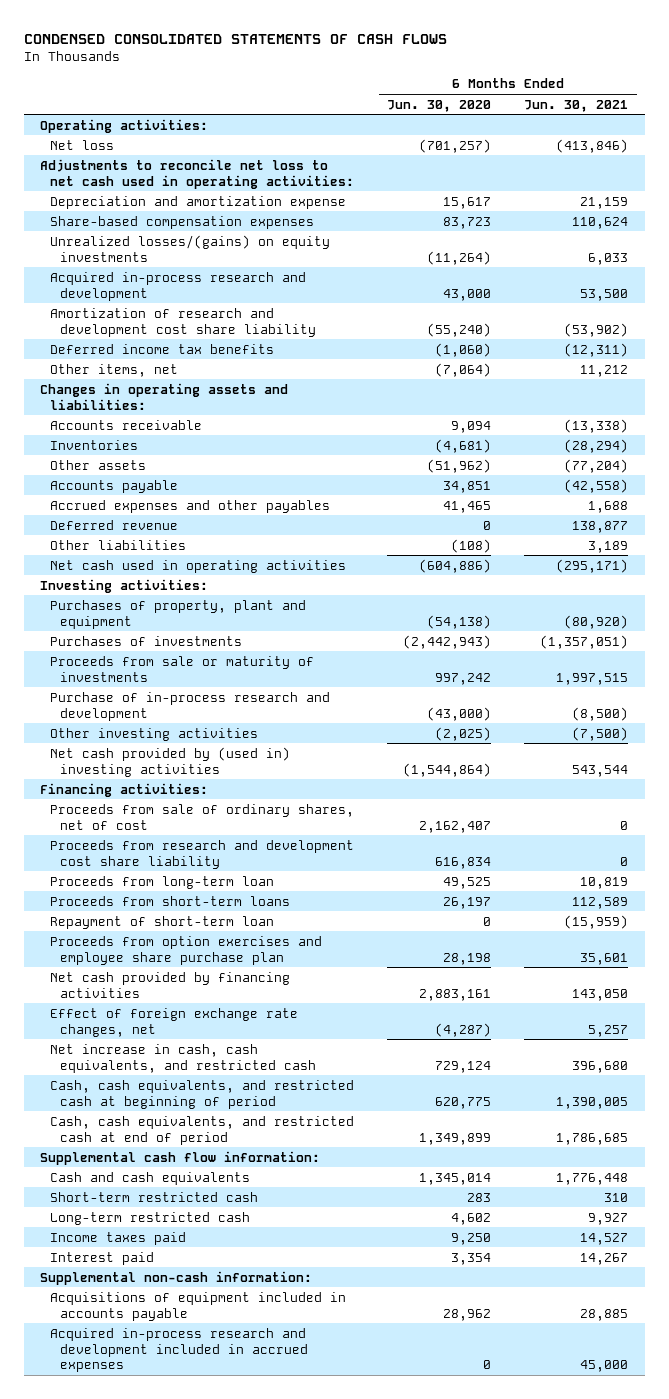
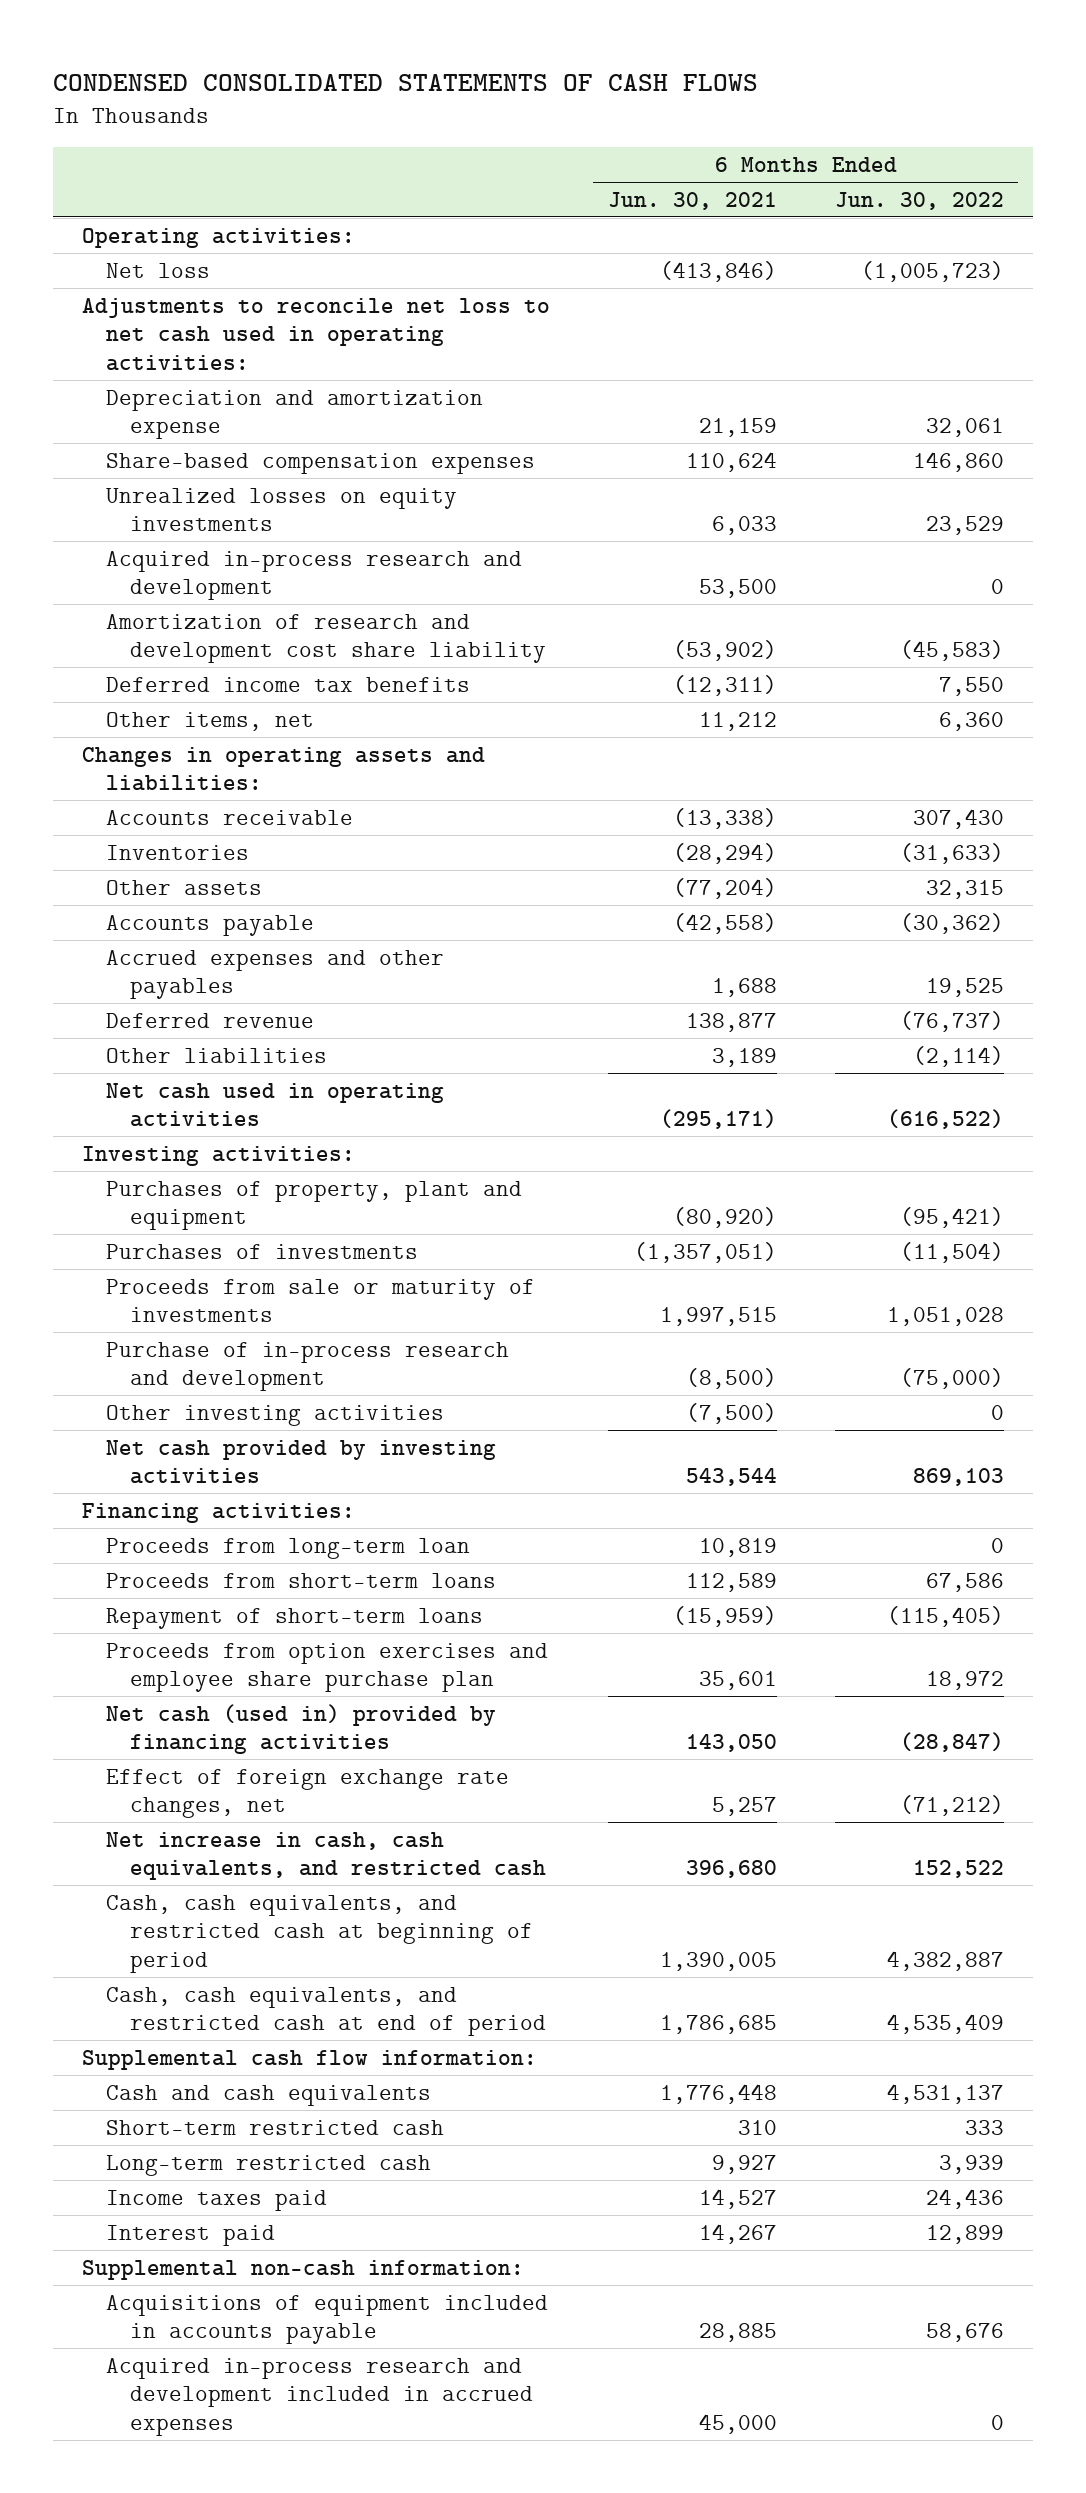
[387,99,492,112] Jun. 30, 2020 -> none
none -> [834,191,1004,210] Jun. 30, 2022
[50,234,331,262] Unrealized losses/(gains) on equity investments -> [106,487,458,532] Unrealized losses on equity investments
[50,746,291,777] Net cash provided by (used in) investing activities -> [106,1439,497,1485] Net cash provided by investing activities
[50,803,355,830] Proceeds from sale of ordinary shares, net of cost -> none
[50,839,355,869] Proceeds from research and development cost share liability -> none
[50,915,275,929] Repayment of short-term loan -> [106,1607,484,1629] Repayment of short-term loans
[50,971,291,998] Net cash provided by financing activities -> [106,1703,497,1755] Net cash (used in) provided by financing activities

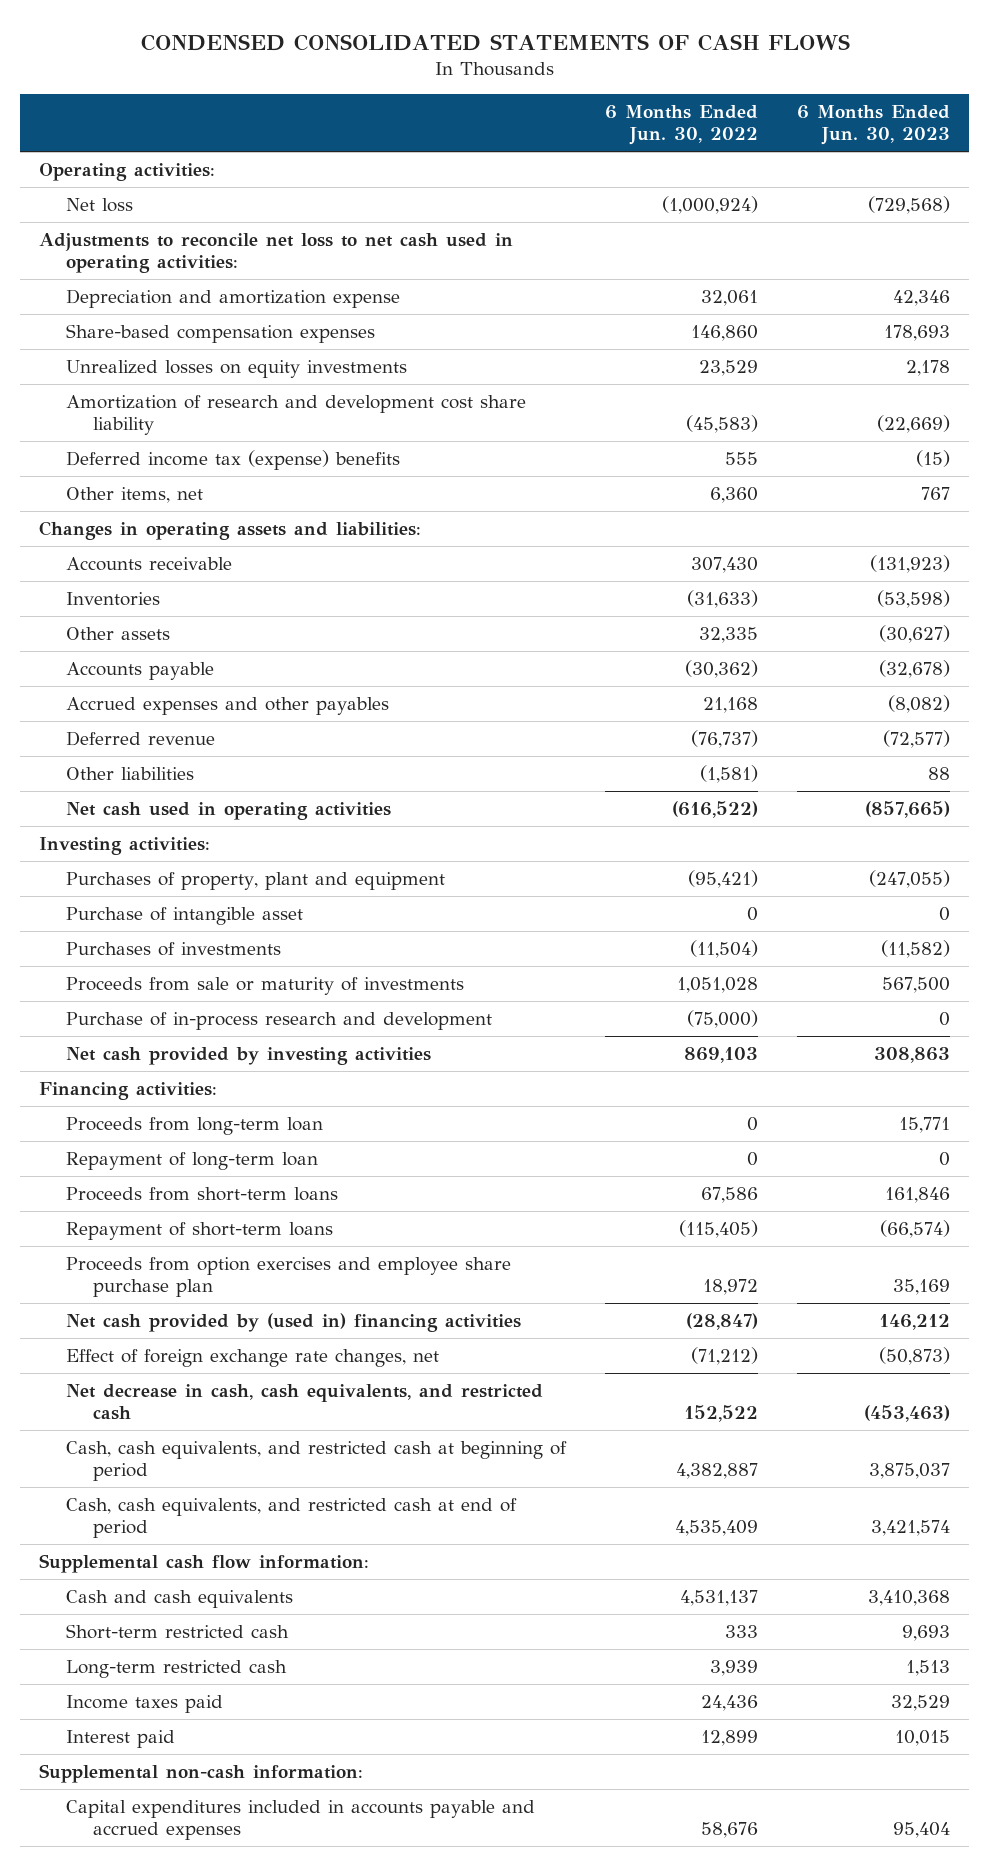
[607,191,777,210] Jun. 30, 2021 -> none
none -> [796,105,950,146] 6 Months Ended Jun. 30, 2023
[860,260,1004,282] (1,005,723) -> [662,196,759,215] (1,000,924)
[106,550,523,601] Acquired in-process research and development -> none
[106,676,471,692] Deferred income tax benefits -> [66,450,401,471] Deferred income tax (expense) benefits
[938,676,1004,696] 7,550 -> [725,452,759,466] 555
[925,879,1004,899] 32,315 -> [699,627,759,644] 32,335
[925,978,1004,998] 19,525 -> [703,697,759,714] 21,168
[912,1045,1004,1067] (2,114) -> [700,765,759,784] (1,581)
none -> [66,907,304,926] Purchase of intangible asset
[106,1404,445,1426] Other investing activities -> none
none -> [66,1152,319,1171] Repayment of long-term loan
[106,1703,497,1755] Net cash (used in) provided by financing activities -> [66,1313,522,1333] Net cash provided by (used in) financing activities
[106,1831,547,1881] Net increase in cash, cash equivalents, and restricted cash -> [66,1384,544,1420] Net decrease in cash, cash equivalents, and restricted cash
[106,2357,534,2436] Acquired in-process research and development included in accrued expenses -> none
[106,2294,549,2345] Acquisitions of equipment included in accounts payable -> [66,1800,536,1840] Capital expenditures included in accounts payable and accrued expenses

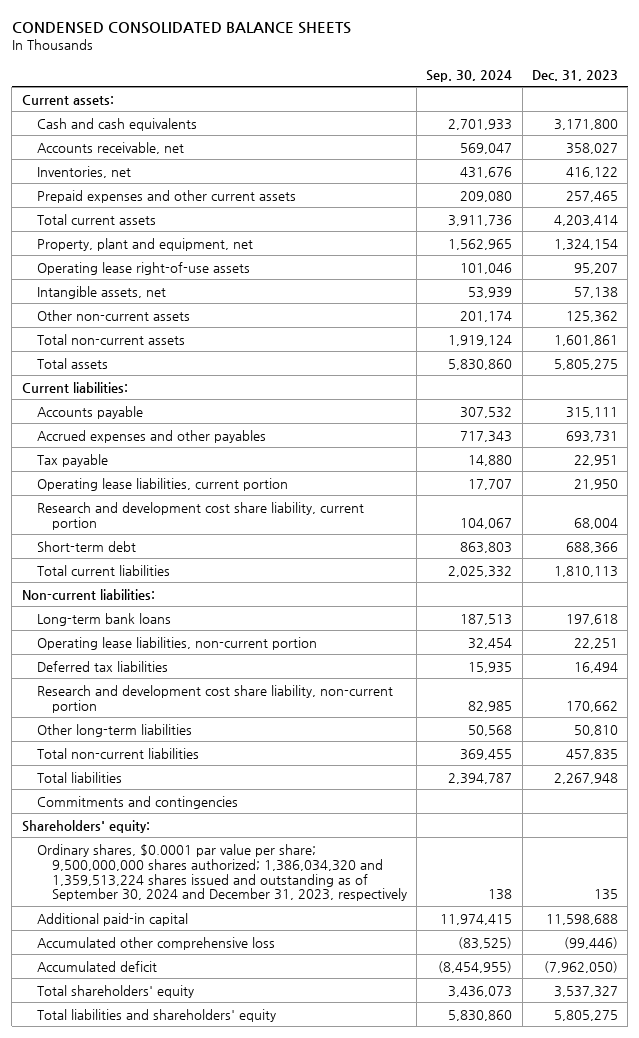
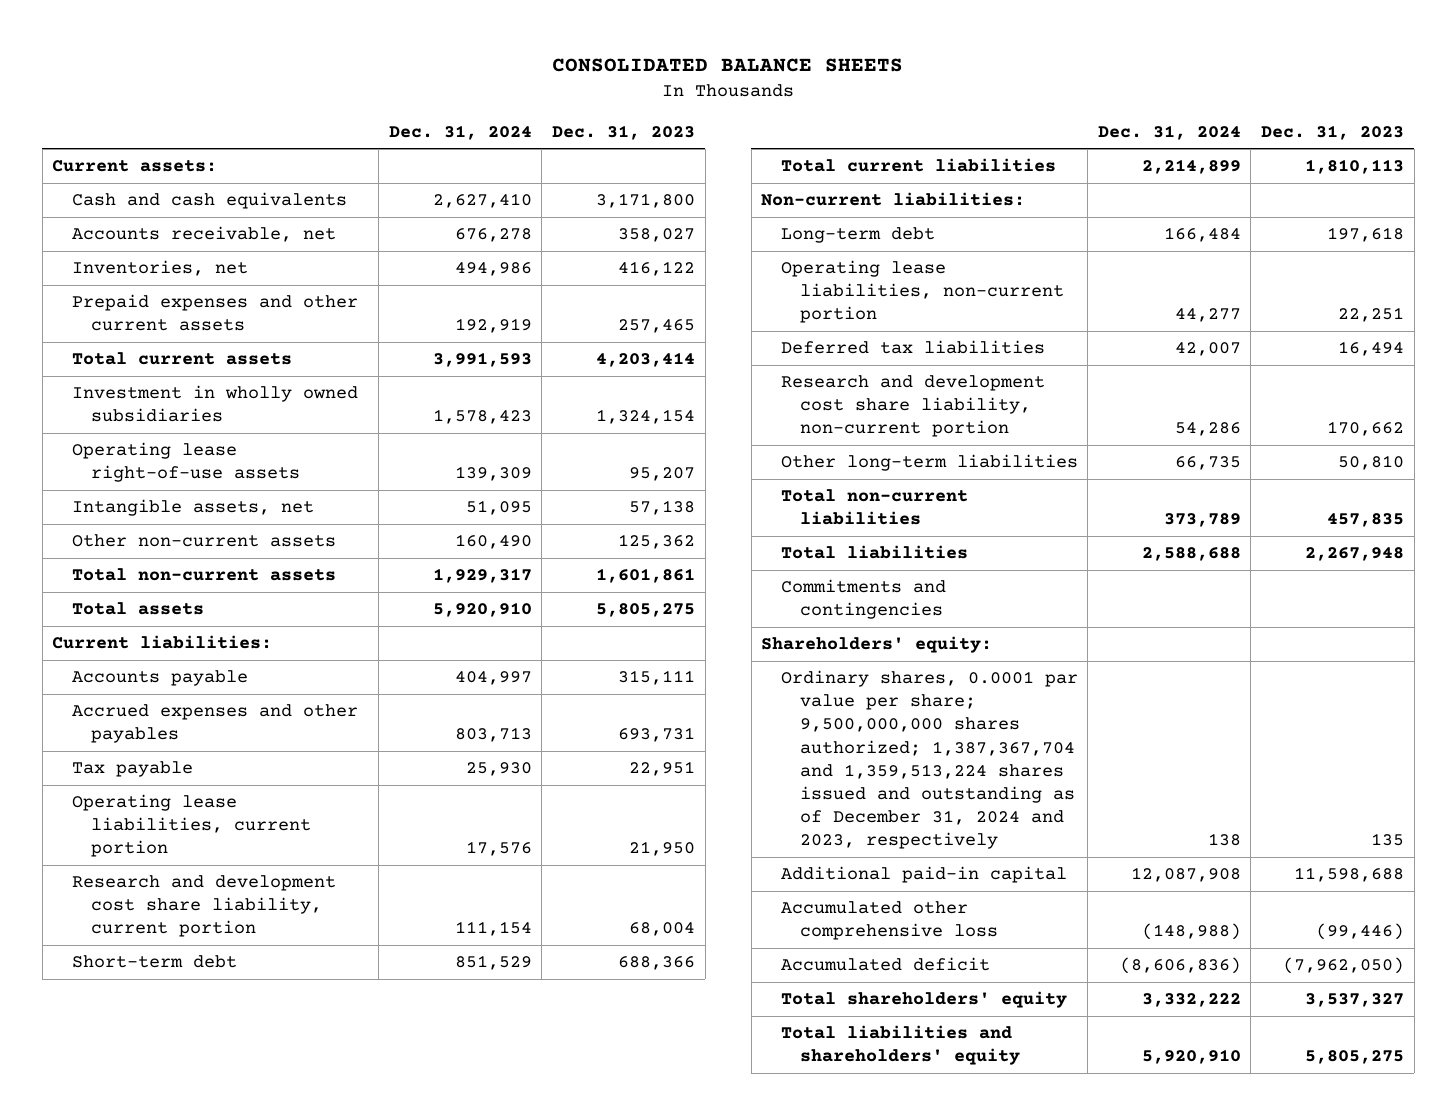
[11,21,351,34] CONDENSED CONSOLIDATED BALANCE SHEETS -> [552,58,904,73] CONSOLIDATED BALANCE SHEETS
[426,69,513,82] Sep. 30, 2024 -> none
none -> [388,124,532,140] Dec. 31, 2024
[36,237,253,251] Property, plant and equipment, net -> [71,385,358,423] Investment in wholly owned subsidiaries
[36,612,171,626] Long-term bank loans -> [780,227,935,244] Long-term debt
[36,843,408,902] Ordinary shares, $0.0001 par value per share; 9,500,000,000 shares authorized; 1,386,034,320 and 1,359,513,224 shares issued and outstanding as of September 30, 2024 and December 31, 2023, respectively -> [780,670,1078,850] Ordinary shares, 0.0001 par value per share; 9,500,000,000 shares authorized; 1,387,367,704 and 1,359,513,224 shares issued and outstanding as of December 31, 2024 and 2023, respectively

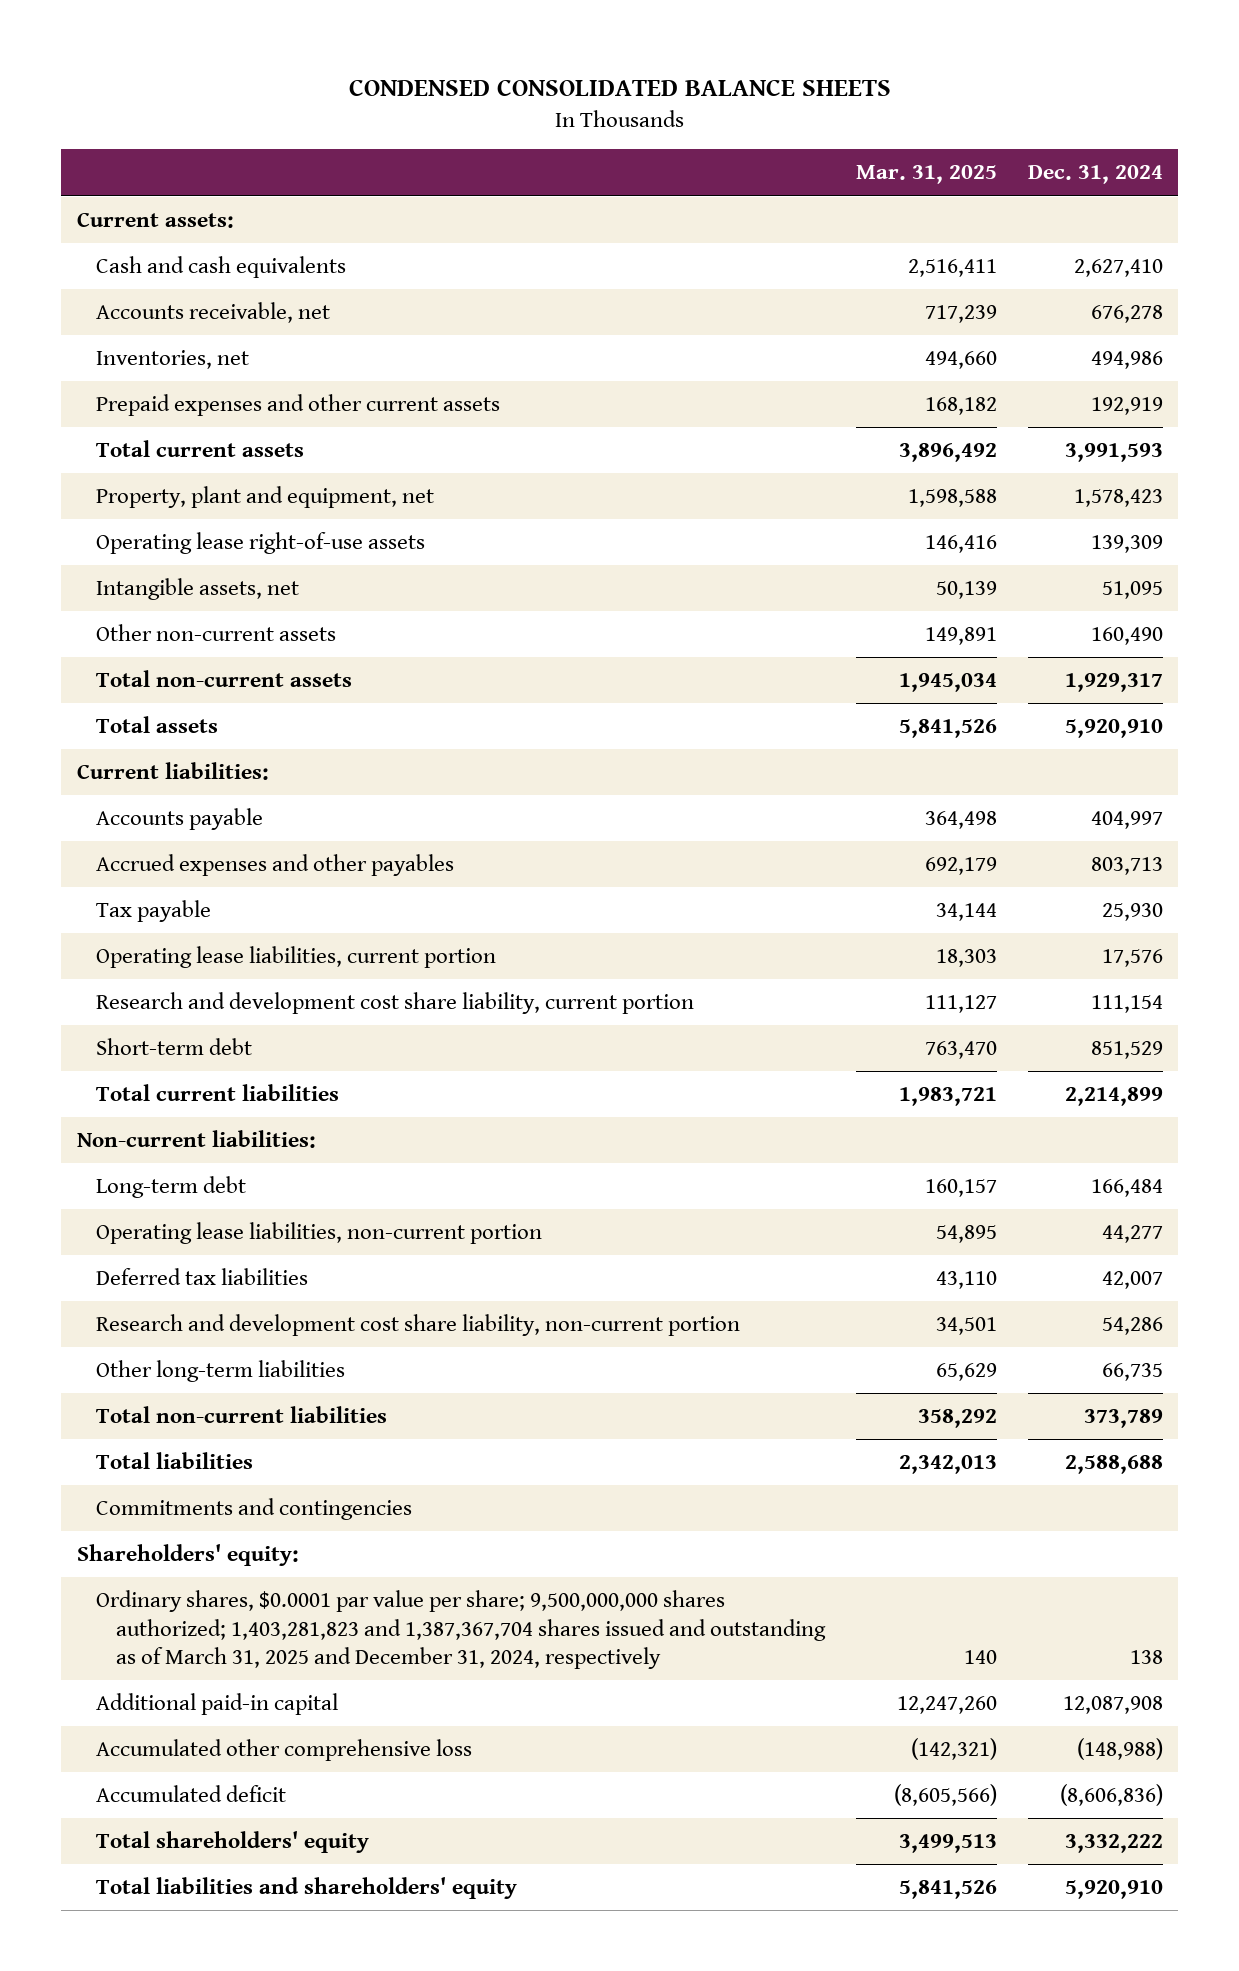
[552,58,904,73] CONSOLIDATED BALANCE SHEETS -> [348,79,891,97] CONDENSED CONSOLIDATED BALANCE SHEETS
[552,124,696,140] Dec. 31, 2023 -> none
none -> [855,165,997,185] Mar. 31, 2025
[71,385,358,423] Investment in wholly owned subsidiaries -> [96,486,435,509] Property, plant and equipment, net
[780,670,1078,850] Ordinary shares, 0.0001 par value per share; 9,500,000,000 shares authorized; 1,387,367,704 and 1,359,513,224 shares issued and outstanding as of December 31, 2024 and 2023, respectively -> [96,1590,827,1670] Ordinary shares, $0.0001 par value per share; 9,500,000,000 shares authorized; 1,403,281,823 and 1,387,367,704 shares issued and outstanding as of March 31, 2025 and December 31, 2024, respectively

